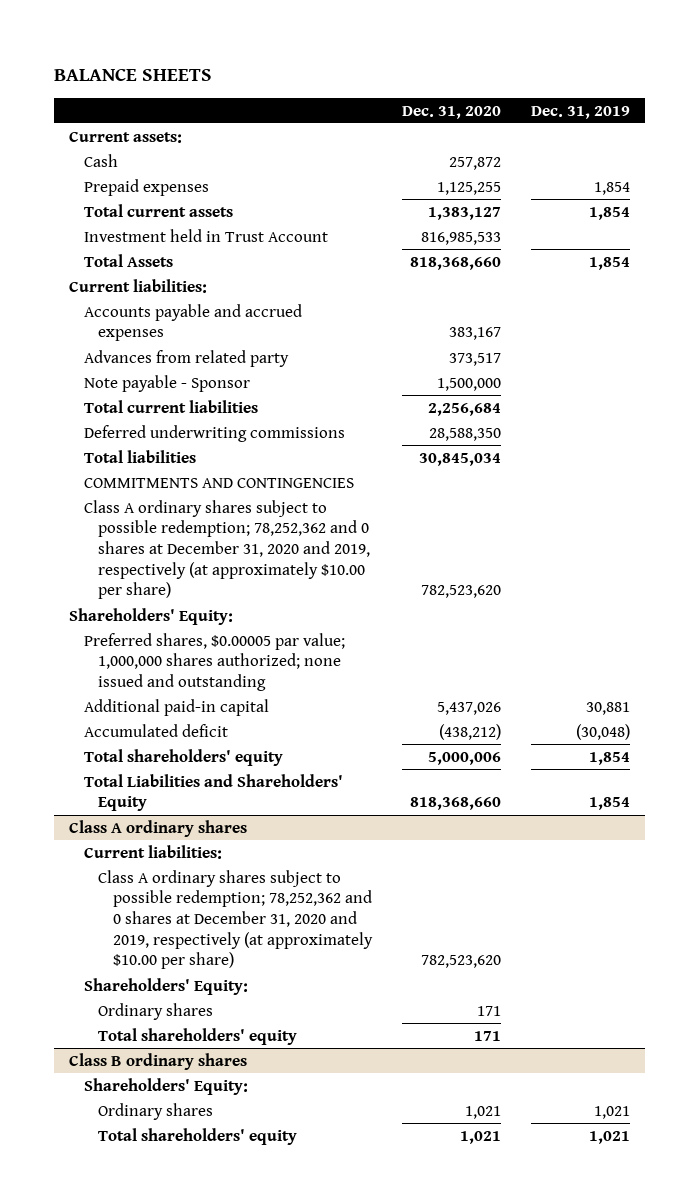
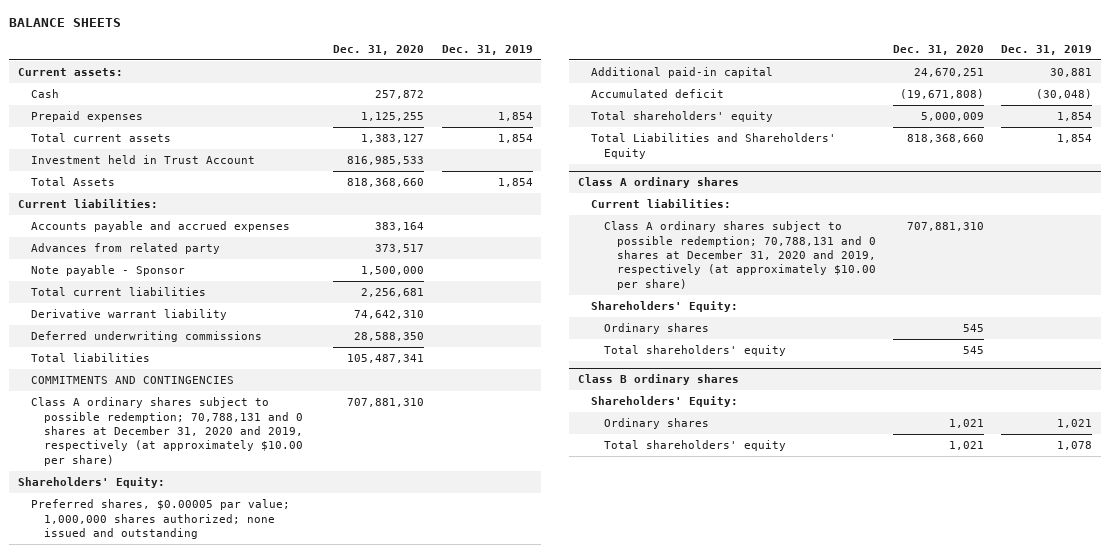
[448,327,501,341] 383,167 -> [375,222,425,232] 383,164
[427,402,501,416] 2,256,684 -> [361,288,425,298] 2,256,681
none -> [30,309,227,321] Derivative warrant liability
[418,452,501,466] 30,845,034 -> [347,354,425,364] 105,487,341
[83,499,371,600] Class A ordinary shares subject to possible redemption; 78,252,362 and 0 shares at December 31, 2020 and 2019, respectively (at approximately $10.00 per share) -> [30,397,304,466] Class A ordinary shares subject to possible redemption; 70,788,131 and 0 shares at December 31, 2020 and 2019, respectively (at approximately $10.00 per share)
[420,585,501,599] 782,523,620 -> [347,398,425,408] 707,881,310
[436,701,501,715] 5,437,026 -> [914,68,985,78] 24,670,251
[438,723,501,740] (438,212) -> [900,89,985,100] (19,671,808)
[427,751,501,765] 5,000,006 -> [921,112,985,122] 5,000,009
[98,869,373,970] Class A ordinary shares subject to possible redemption; 78,252,362 and 0 shares at December 31, 2020 and 2019, respectively (at approximately $10.00 per share) -> [604,221,877,290] Class A ordinary shares subject to possible redemption; 70,788,131 and 0 shares at December 31, 2020 and 2019, respectively (at approximately $10.00 per share)
[420,955,501,969] 782,523,620 -> [907,222,985,232] 707,881,310
[476,1005,501,1016] 171 -> [963,324,985,333] 545
[473,1030,501,1041] 171 -> [963,346,985,355] 545
[588,1130,630,1144] 1,021 -> [1057,441,1093,451] 1,078

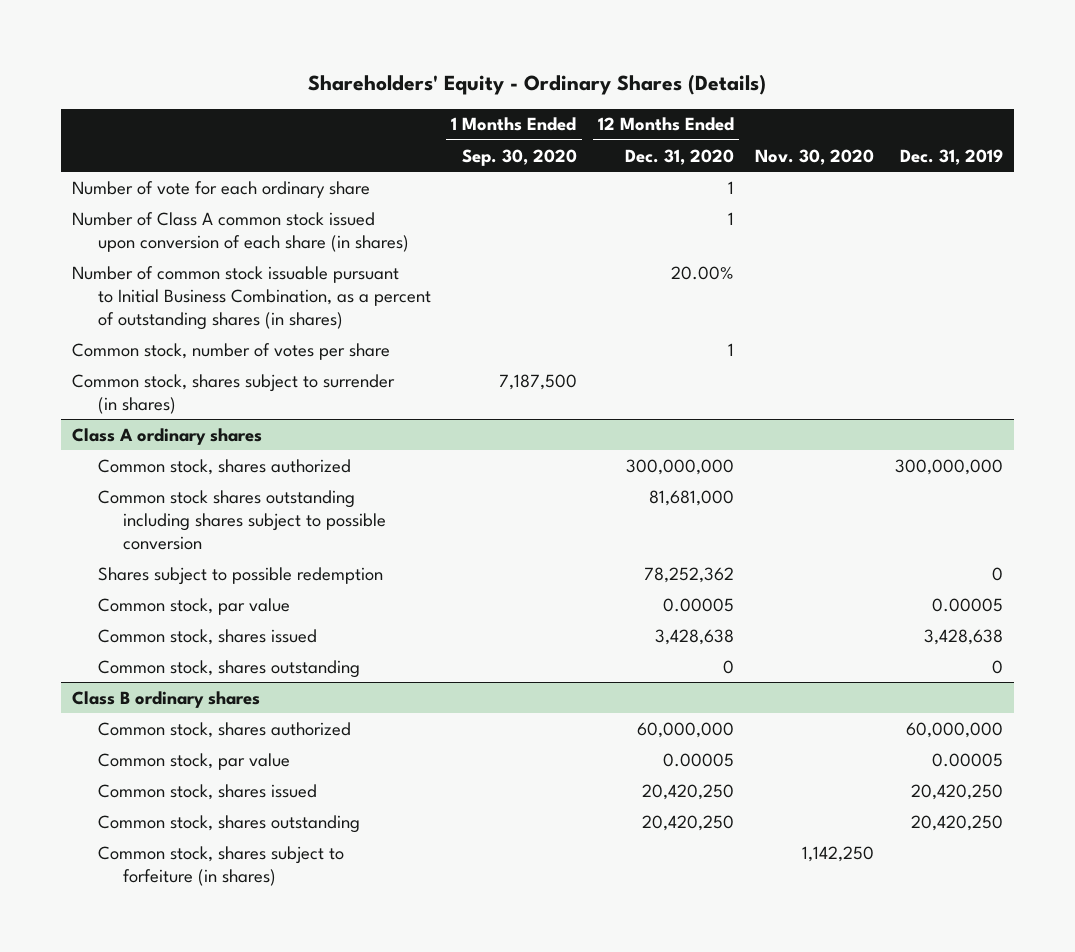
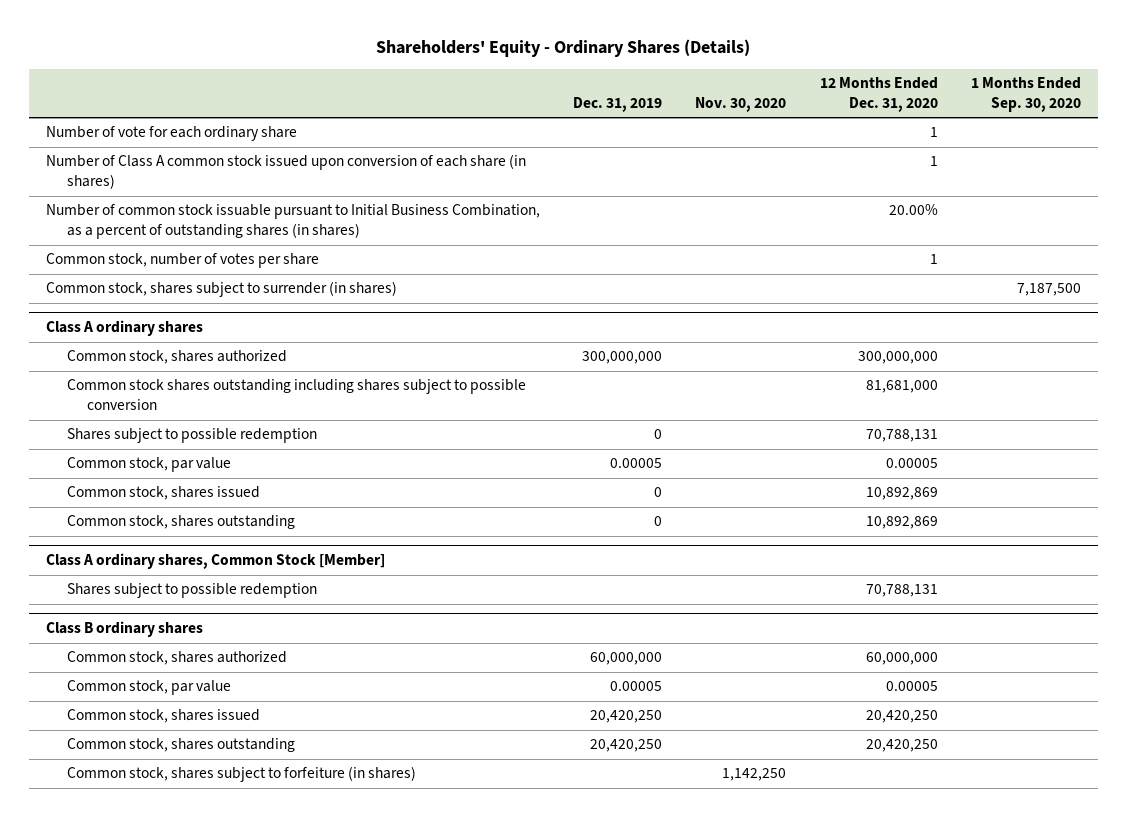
[643,566,734,583] 78,252,362 -> [865,429,938,443] 70,788,131
[654,628,734,645] 3,428,638 -> [865,487,938,501] 10,892,869
[924,628,1004,645] 3,428,638 -> [654,487,663,498] 0
[722,659,734,674] 0 -> [865,516,938,530] 10,892,869
none -> [45,553,385,570] Class A ordinary shares, Common Stock [Member]
none -> [66,583,317,599] Shares subject to possible redemption

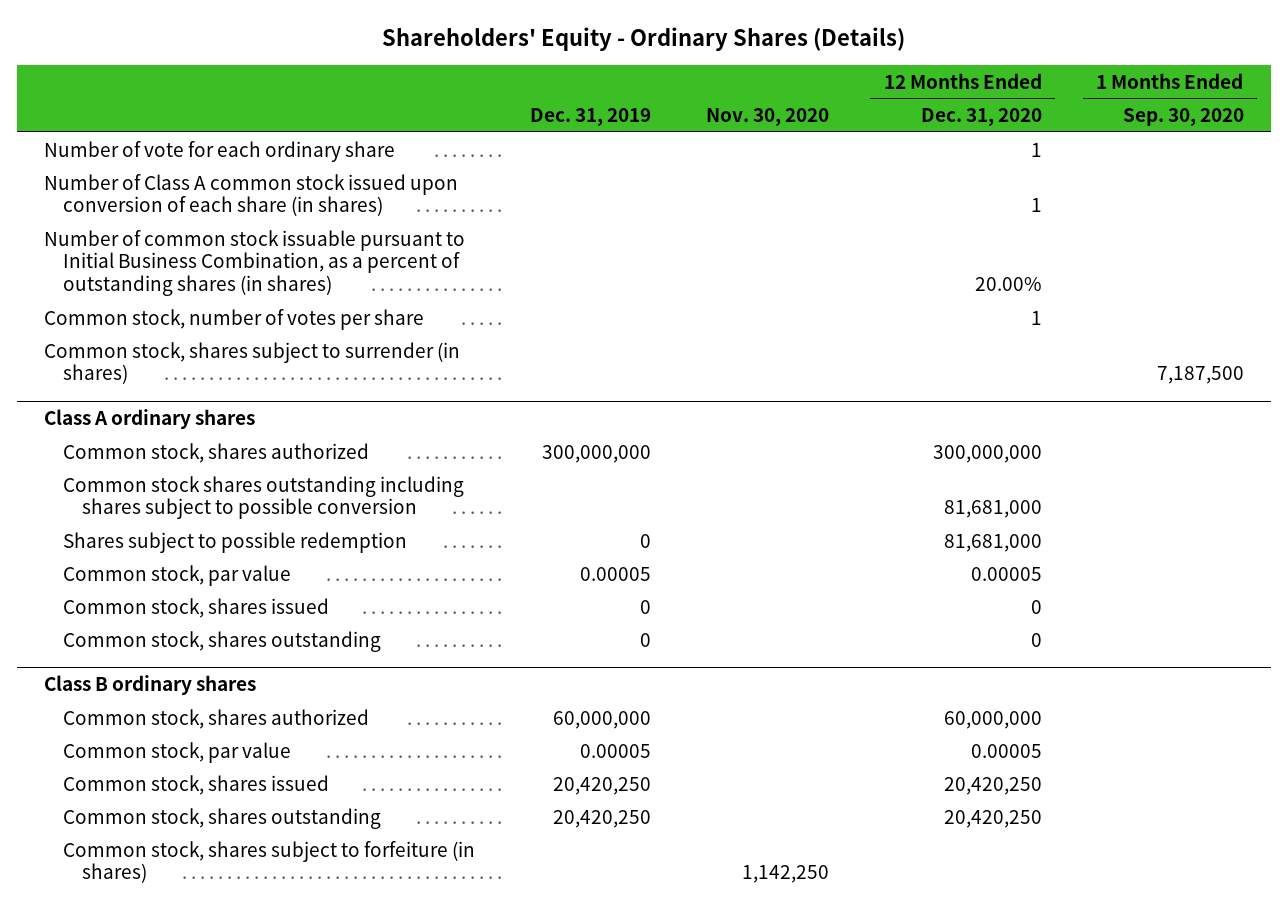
[865,429,938,443] 70,788,131 -> [943,533,1042,552] 81,681,000
[45,553,385,570] Class A ordinary shares, Common Stock [Member] -> none
[66,583,317,599] Shares subject to possible redemption -> none
[865,487,938,501] 10,892,869 -> [1030,599,1042,614] 0
[865,516,938,530] 10,892,869 -> [1030,632,1042,647] 0

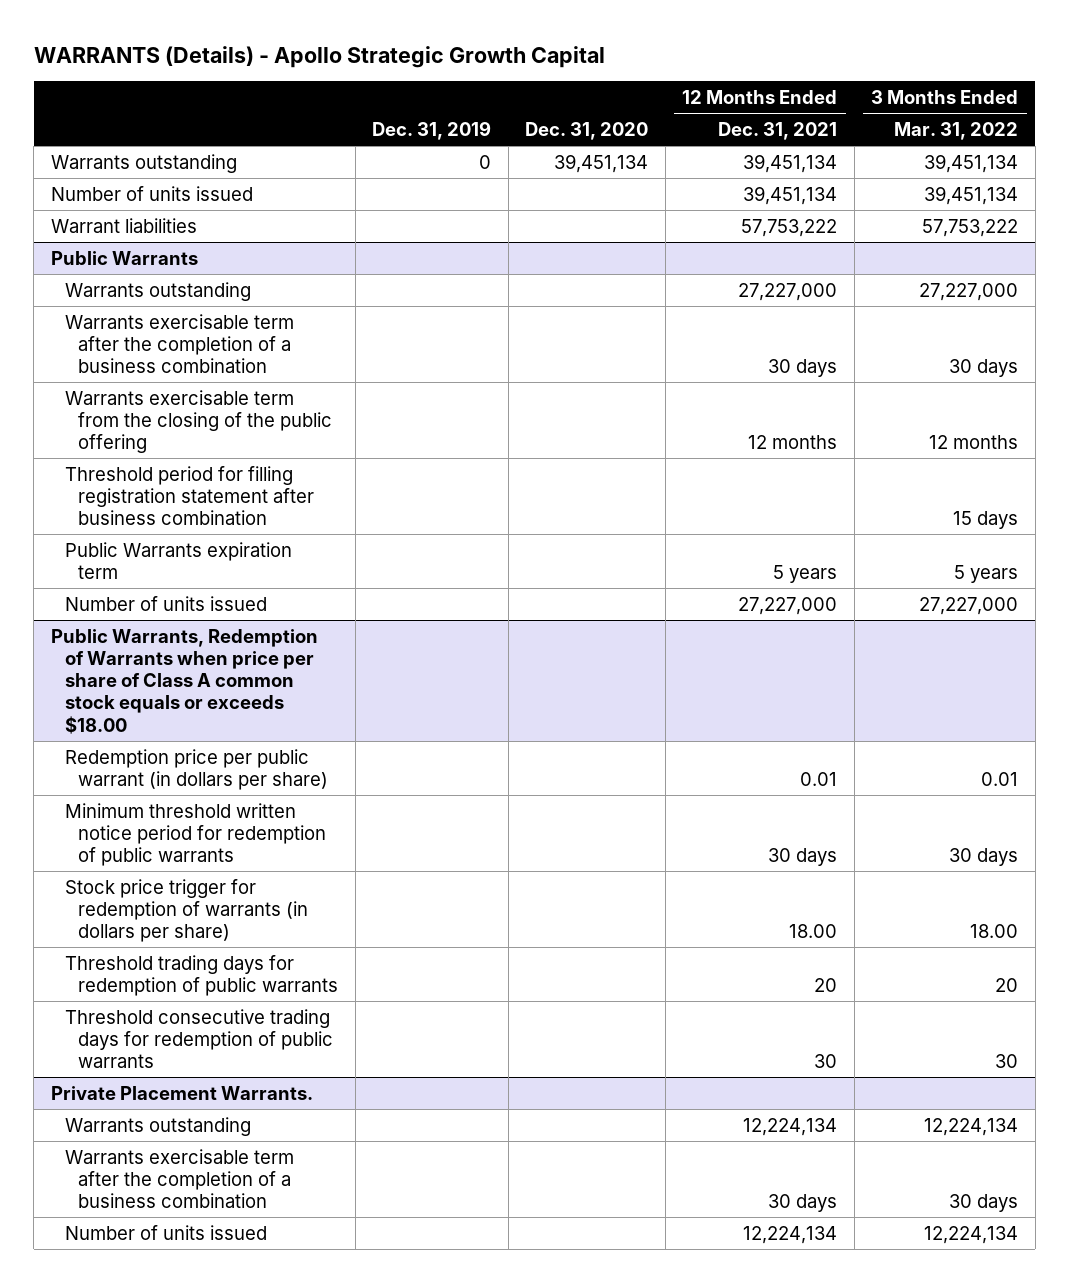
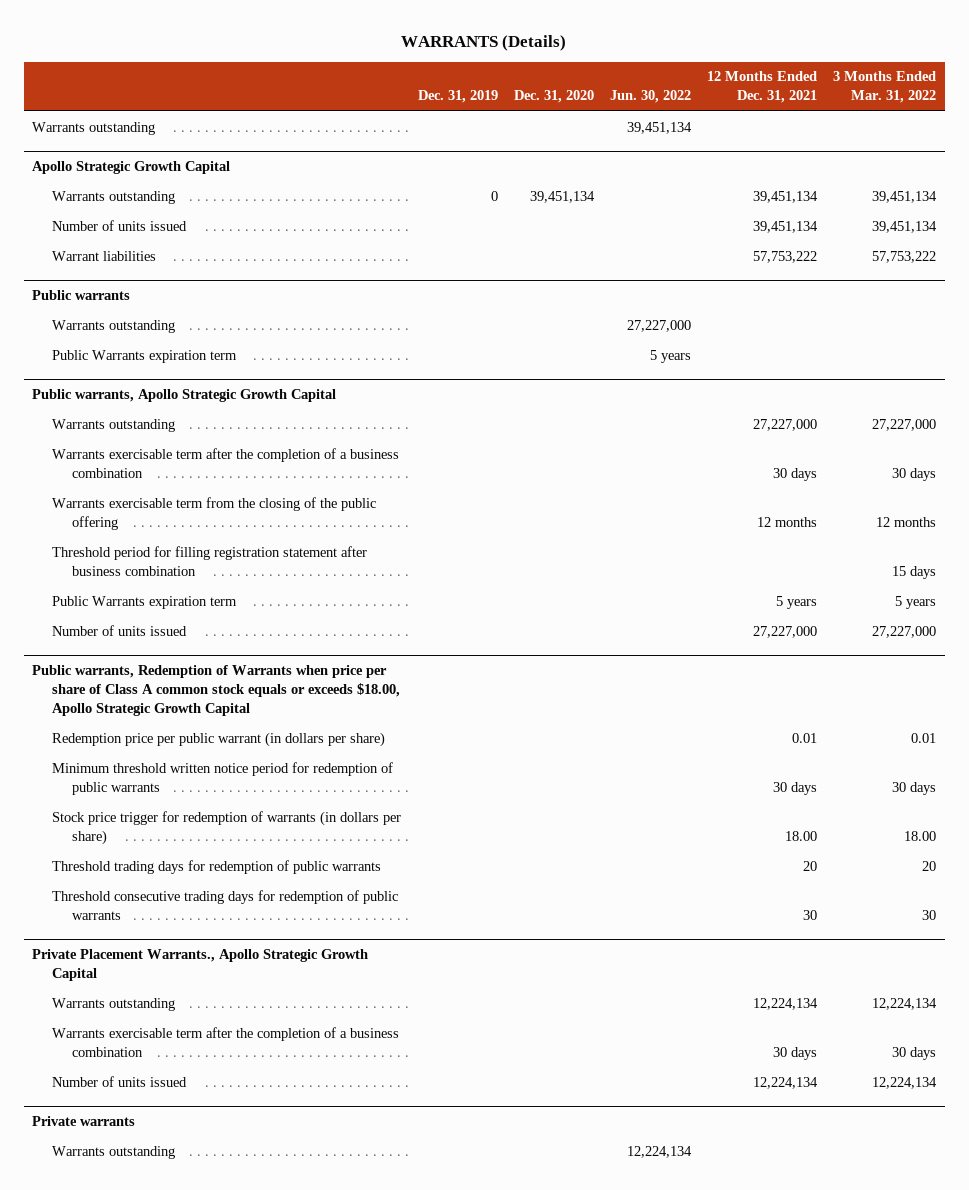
[33,45,605,68] WARRANTS (Details) - Apollo Strategic Growth Capital -> [401,35,567,52] WARRANTS (Details)
none -> [609,90,691,104] Jun. 30, 2022
none -> [32,121,156,135] Warrants outstanding
none -> [32,161,231,175] Apollo Strategic Growth Capital
[50,250,198,265] Public Warrants -> [32,290,131,301] Public warrants
none -> [52,319,176,333] Warrants outstanding
none -> [52,349,238,363] Public Warrants expiration term
none -> [32,389,337,403] Public warrants, Apollo Strategic Growth Capital
[50,628,318,734] Public Warrants, Redemption of Warrants when price per share of Class A common stock equals or exceeds $18.00 -> [32,665,401,717] Public warrants, Redemption of Warrants when price per share of Class A common stock equals or exceeds $18.00, Apollo Strategic Growth Capital
[50,1085,313,1100] Private Placement Warrants. -> none
none -> [32,949,369,982] Private Placement Warrants., Apollo Strategic Growth Capital
none -> [32,1116,136,1127] Private warrants
none -> [52,1145,176,1159] Warrants outstanding

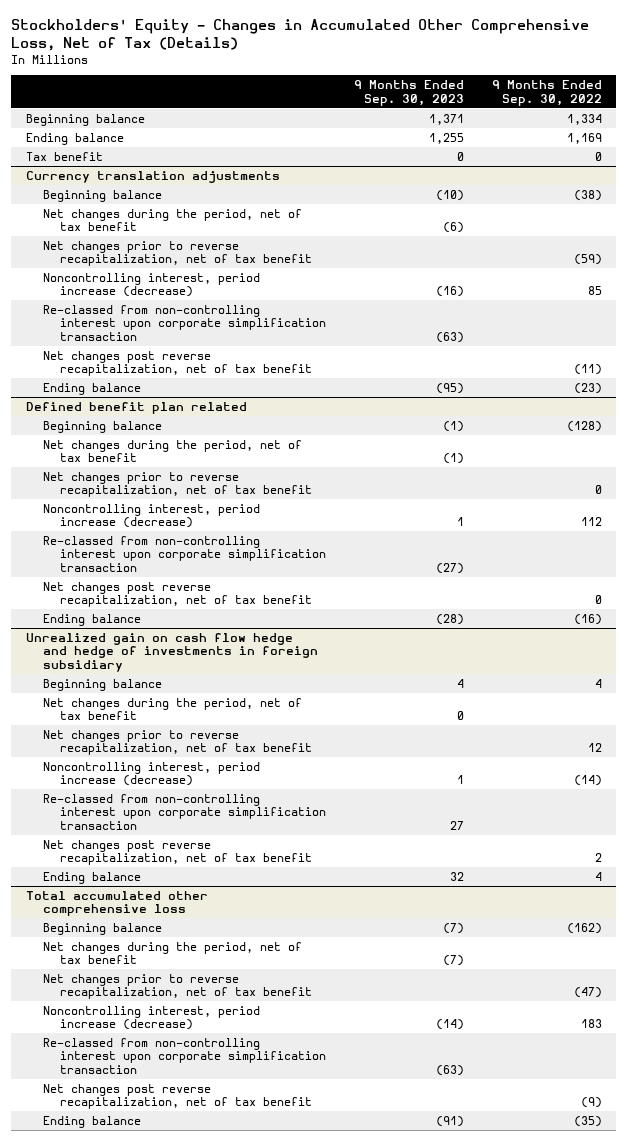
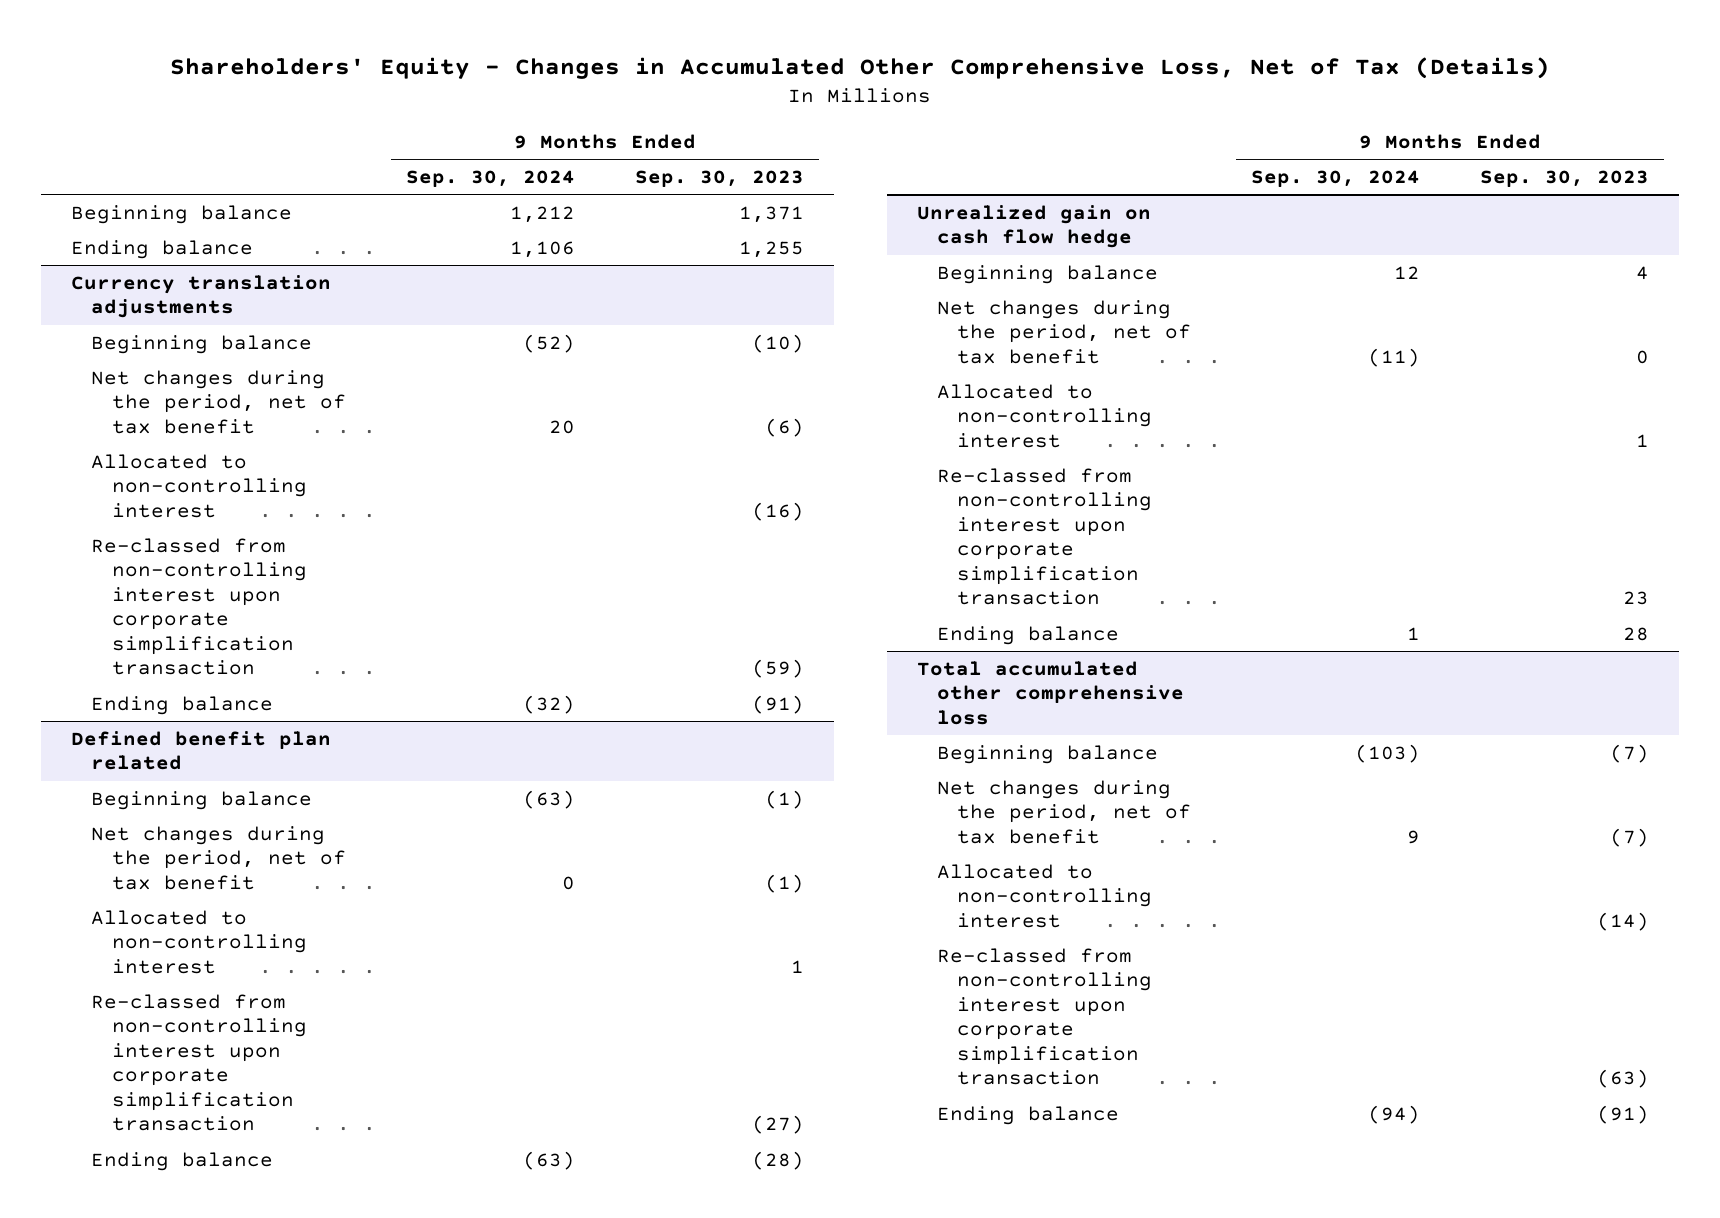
[11,18,590,51] Stockholders' Equity - Changes in Accumulated Other Comprehensive Loss, Net of Tax (Details) -> [170,56,1551,79] Shareholders' Equity - Changes in Accumulated Other Comprehensive Loss, Net of Tax (Details)
[492,80,603,106] 9 Months Ended Sep. 30, 2022 -> none
none -> [405,169,575,187] Sep. 30, 2024
[25,151,103,161] Tax benefit -> none
[42,240,312,267] Net changes prior to reverse recapitalization, net of tax benefit -> none
[42,350,312,377] Net changes post reverse recapitalization, net of tax benefit -> none
[42,272,260,298] Noncontrolling interest, period increase (decrease) -> [91,453,307,518] Allocated to non-controlling interest
[435,332,464,344] (63) -> [751,659,804,679] (59)
[435,382,464,394] (95) -> [751,694,804,714] (91)
[42,471,312,498] Net changes prior to reverse recapitalization, net of tax benefit -> none
[42,503,260,529] Noncontrolling interest, period increase (decrease) -> [91,909,307,974] Allocated to non-controlling interest
[42,581,312,608] Net changes post reverse recapitalization, net of tax benefit -> none
[25,632,318,673] Unrealized gain on cash flow hedge and hedge of investments in foreign subsidiary -> [916,204,1151,249] Unrealized gain on cash flow hedge
[42,729,312,756] Net changes prior to reverse recapitalization, net of tax benefit -> none
[42,839,312,866] Net changes post reverse recapitalization, net of tax benefit -> none
[42,761,260,787] Noncontrolling interest, period increase (decrease) -> [936,383,1153,448] Allocated to non-controlling interest
[449,821,464,831] 27 -> [1623,591,1650,606] 23
[449,871,464,881] 32 -> [1623,626,1650,641] 28
[42,973,312,1000] Net changes prior to reverse recapitalization, net of tax benefit -> none
[42,1005,260,1031] Noncontrolling interest, period increase (decrease) -> [936,863,1153,928] Allocated to non-controlling interest
[42,1083,312,1110] Net changes post reverse recapitalization, net of tax benefit -> none

